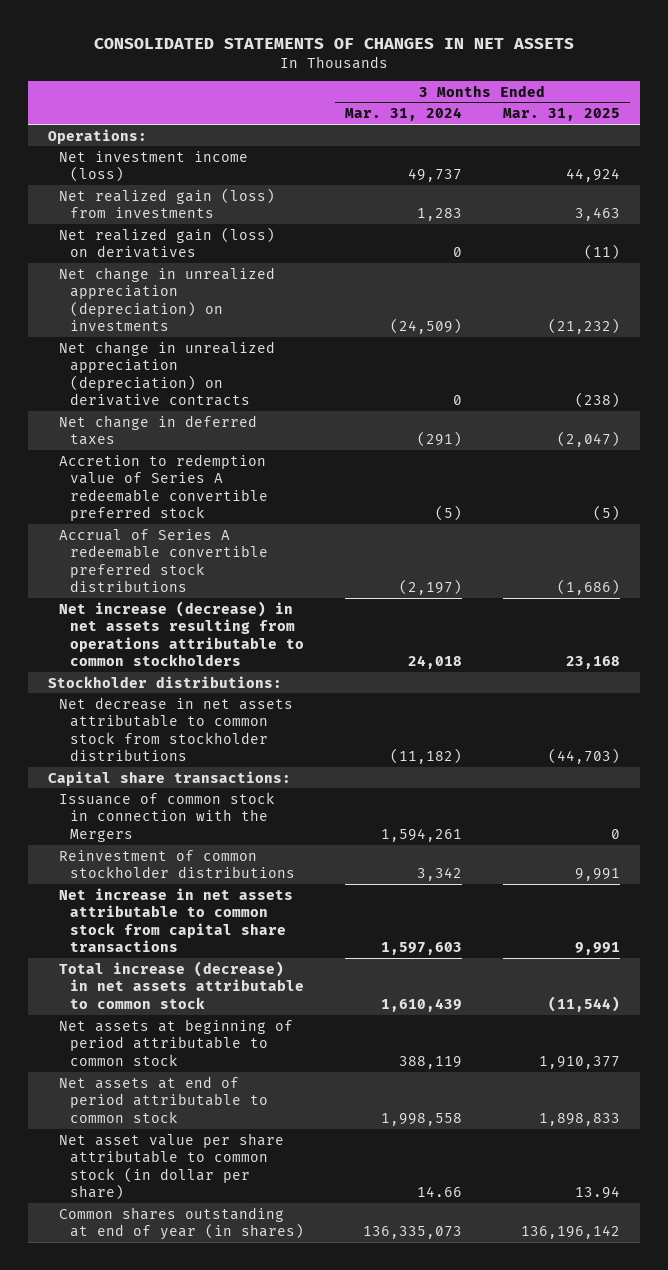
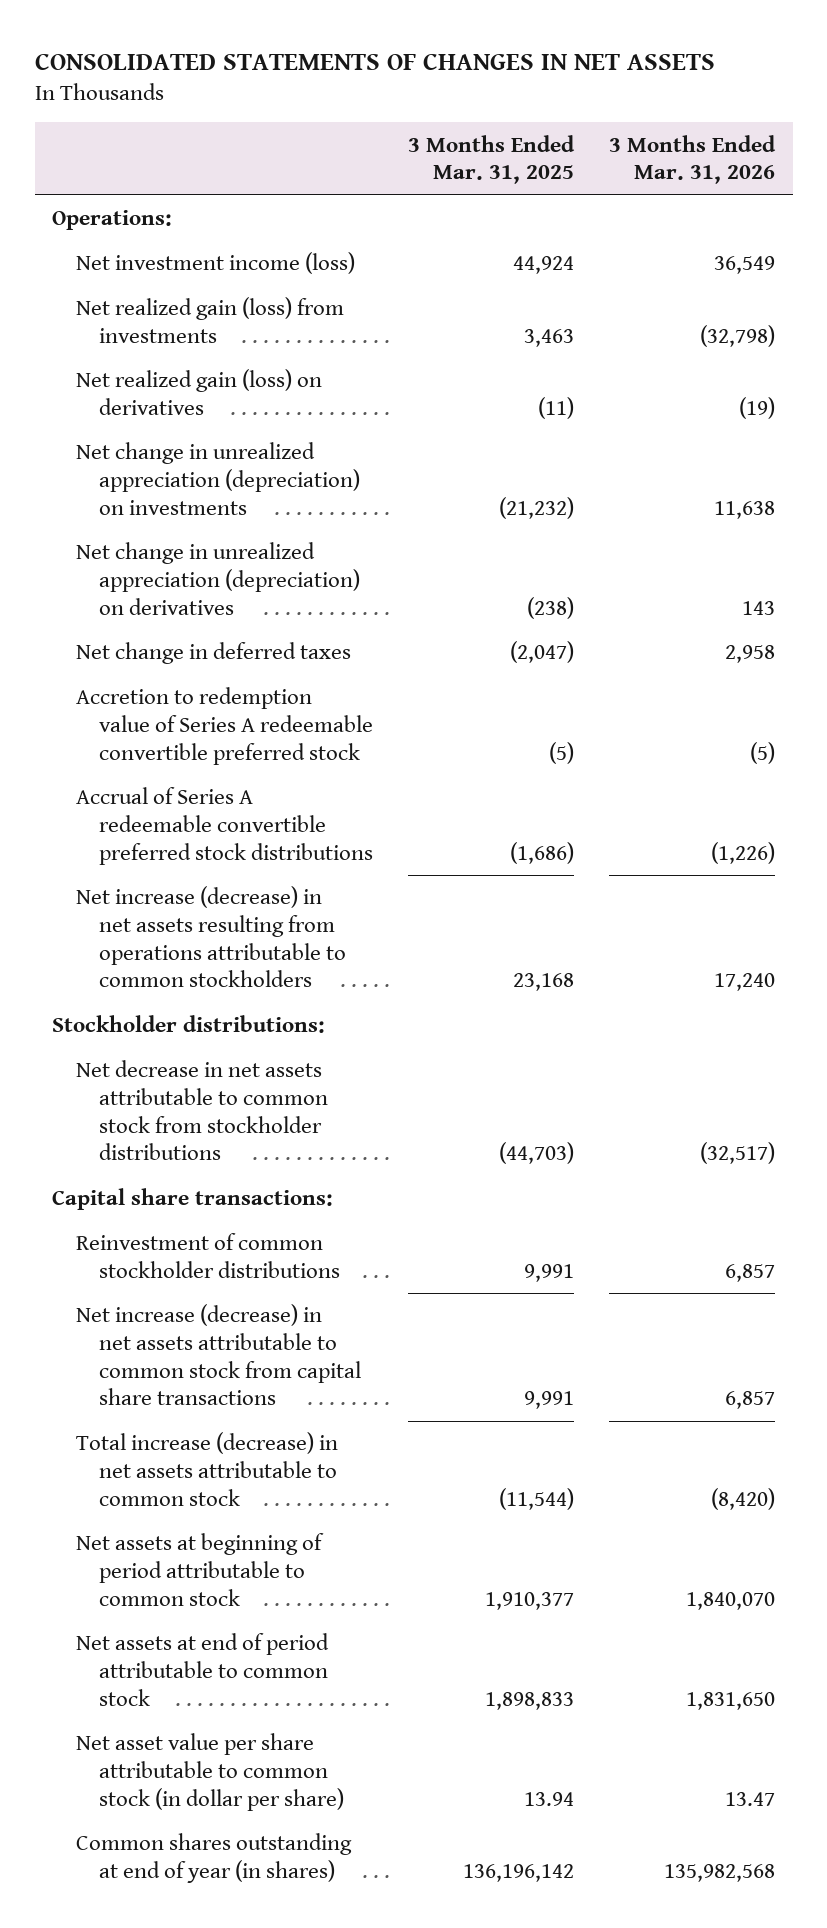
[344,107,462,122] Mar. 31, 2024 -> none
none -> [609,134,777,185] 3 Months Ended Mar. 31, 2026
[59,340,276,407] Net change in unrealized appreciation (depreciation) on derivative contracts -> [75,542,360,615] Net change in unrealized appreciation (depreciation) on derivatives
[59,791,276,842] Issuance of common stock in connection with the Mergers -> none
[59,887,294,953] Net increase in net assets attributable to common stock from capital share transactions -> [75,1304,361,1406] Net increase (decrease) in net assets attributable to common stock from capital share transactions

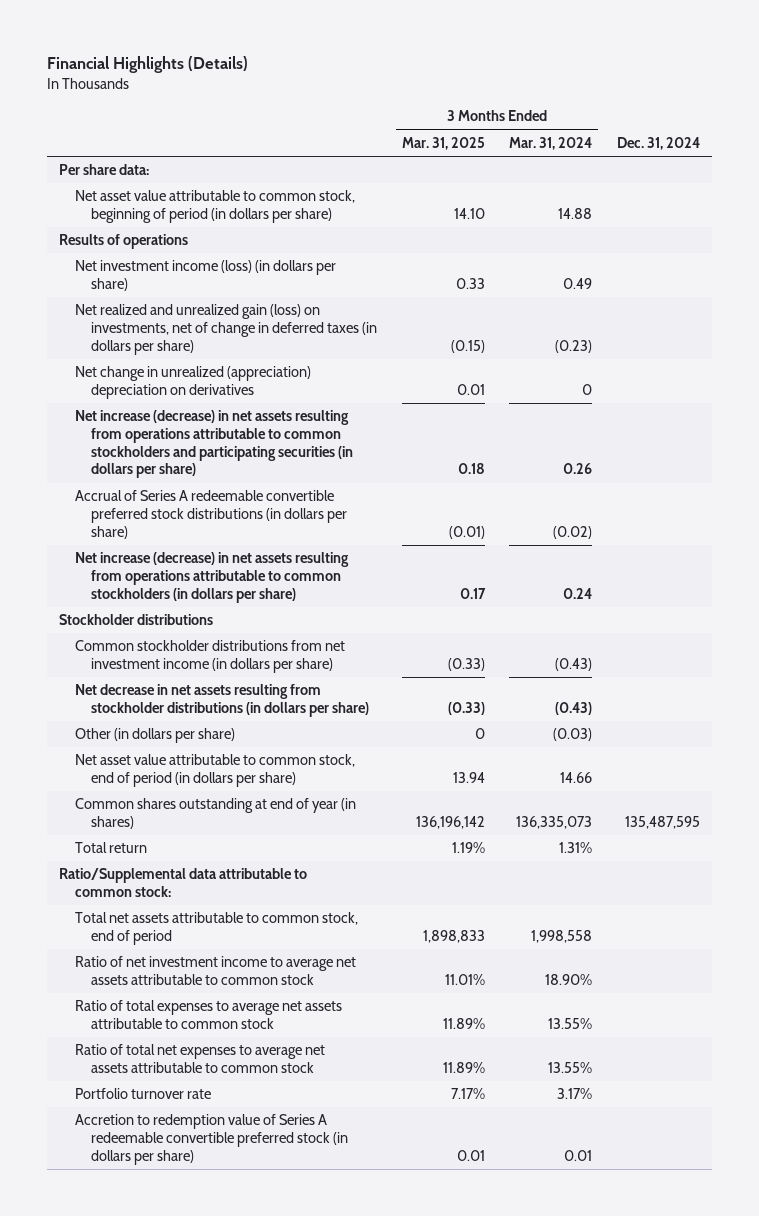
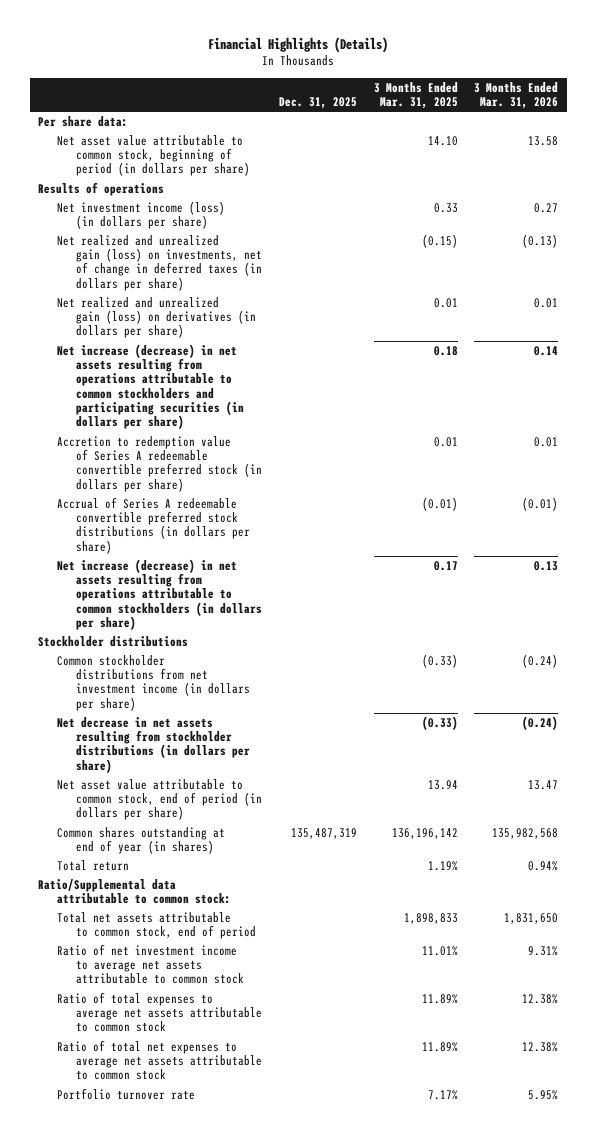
[509,136,593,150] Mar. 31, 2024 -> none
[616,136,700,150] Dec. 31, 2024 -> none
none -> [278,96,357,109] Dec. 31, 2025
none -> [474,81,559,109] 3 Months Ended Mar. 31, 2026
[75,366,312,399] Net change in unrealized (appreciation) depreciation on derivatives -> [57,296,256,339] Net realized and unrealized gain (loss) on derivatives (in dollars per share)
[75,1114,349,1165] Accretion to redemption value of Series A redeemable convertible preferred stock (in dollars per share) -> [57,435,262,492] Accretion to redemption value of Series A redeemable convertible preferred stock (in dollars per share)
[75,728,236,744] Other (in dollars per share) -> none

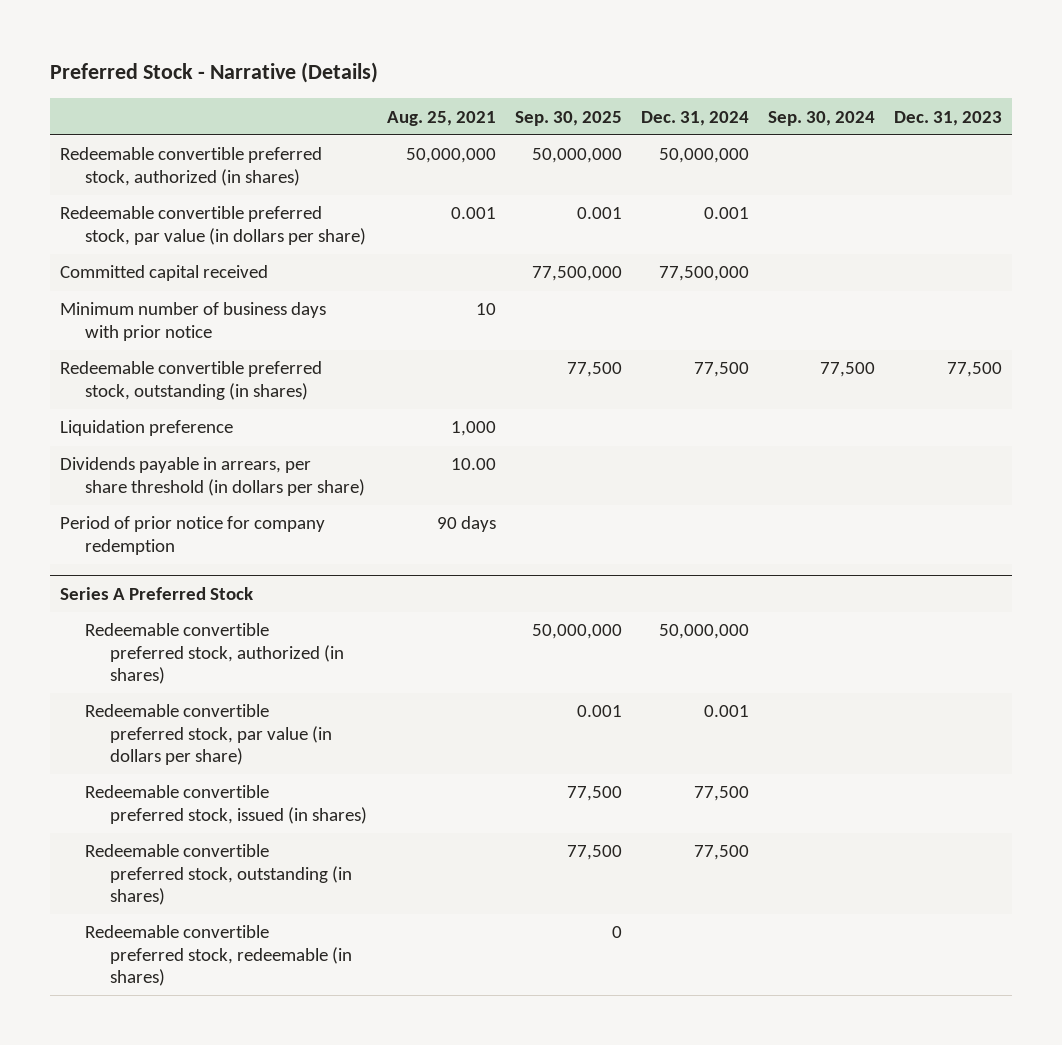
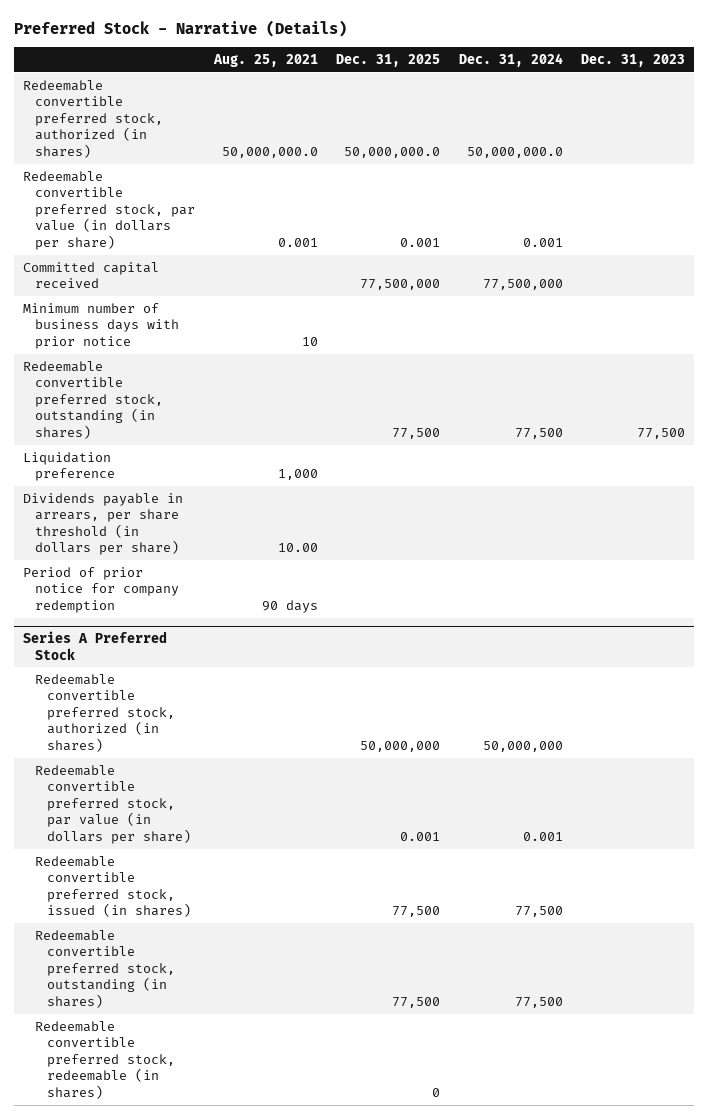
[514,110,622,126] Sep. 30, 2025 -> none
[768,110,876,126] Sep. 30, 2024 -> none
none -> [336,54,441,68] Dec. 31, 2025
[405,148,496,164] 50,000,000 -> [221,146,318,158] 50,000,000.0
[658,148,749,164] 50,000,000 -> [466,146,563,158] 50,000,000.0

